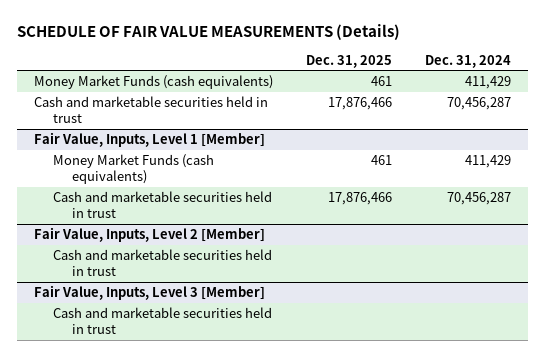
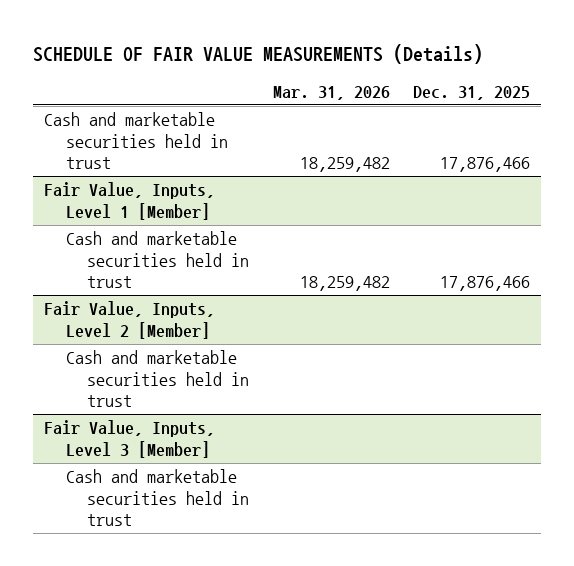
[425,54,512,68] Dec. 31, 2024 -> none
none -> [272,85,390,100] Mar. 31, 2026
[33,75,273,90] Money Market Funds (cash equivalents) -> none
[52,154,214,185] Money Market Funds (cash equivalents) -> none

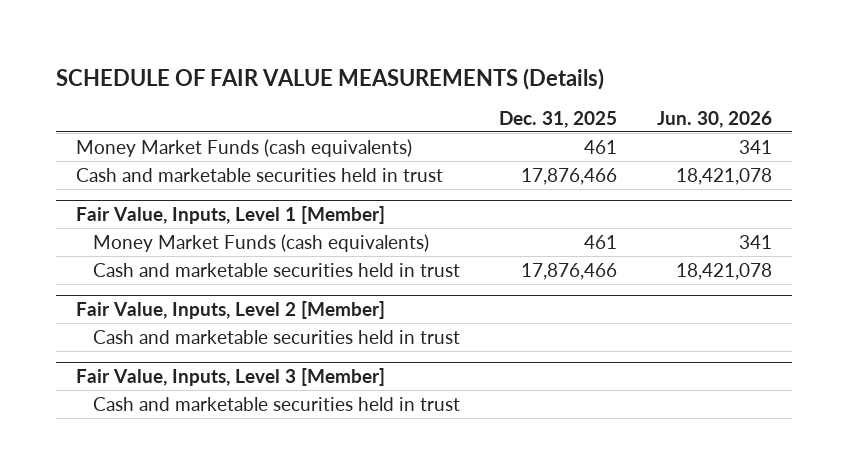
[272,85,390,100] Mar. 31, 2026 -> none
none -> [656,110,772,128] Jun. 30, 2026
none -> [76,138,413,157] Money Market Funds (cash equivalents)
none -> [93,233,430,252] Money Market Funds (cash equivalents)

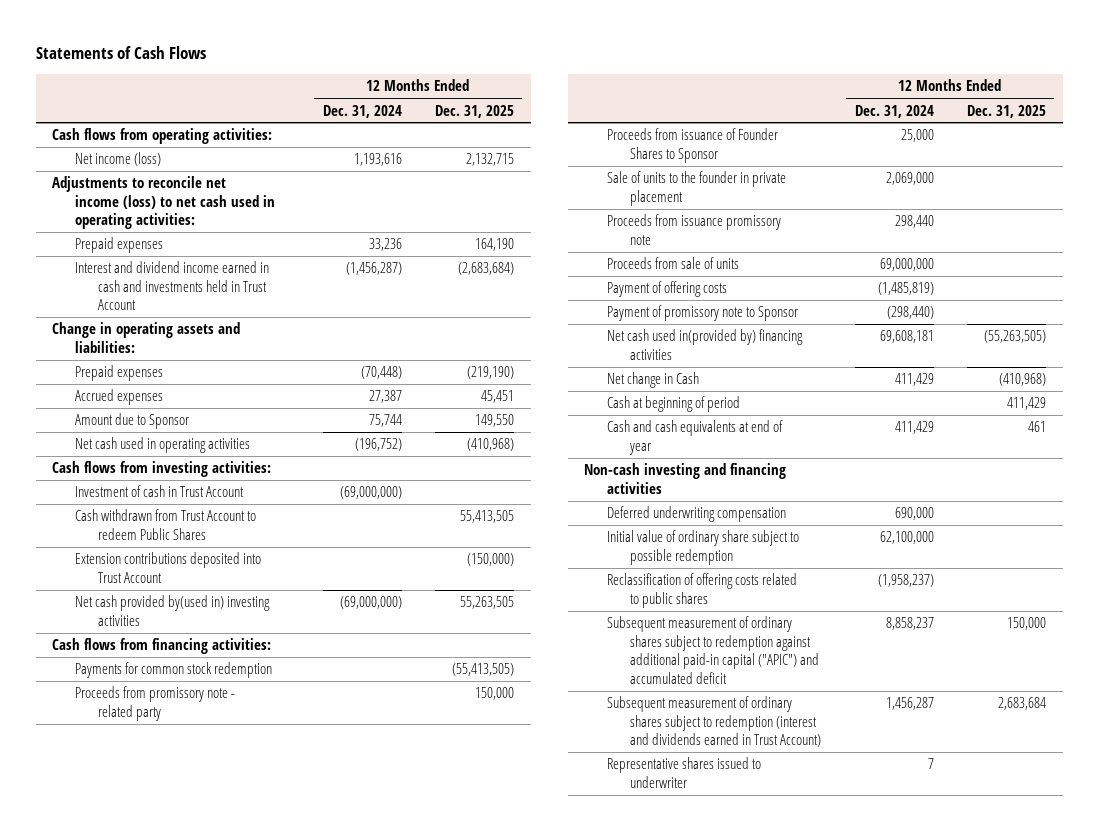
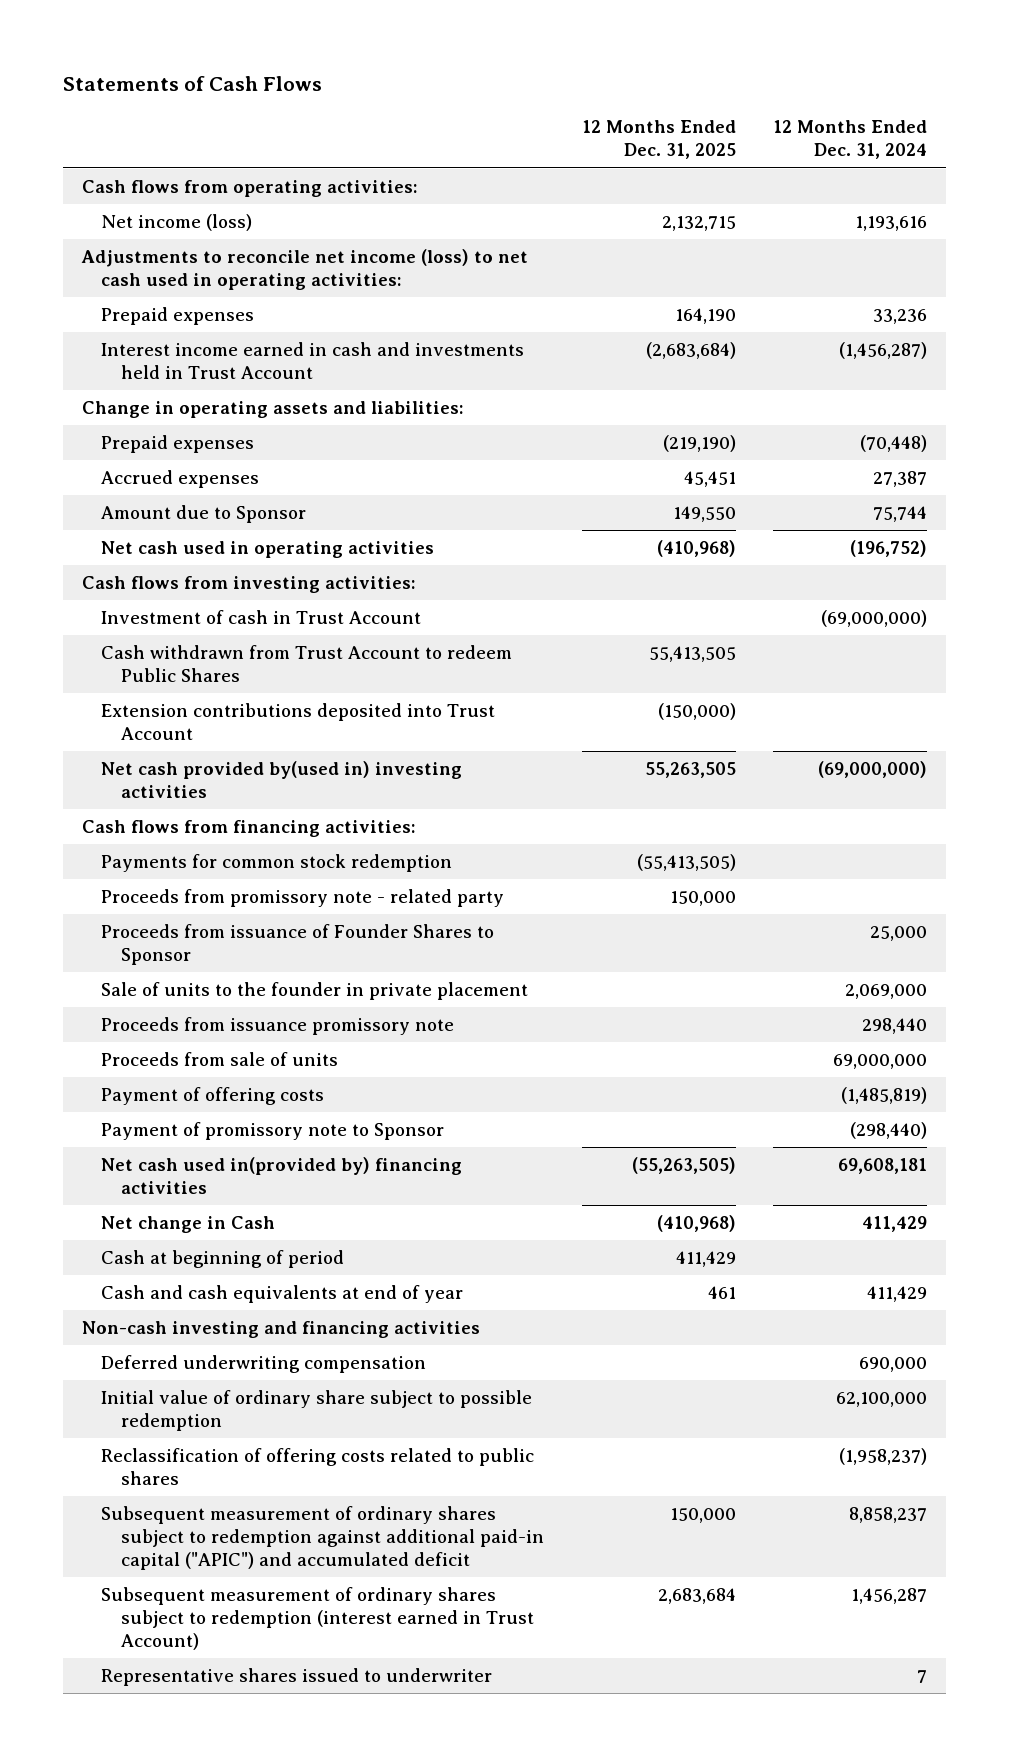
[75,261,270,311] Interest and dividend income earned in cash and investments held in Trust Account -> [101,341,525,379] Interest income earned in cash and investments held in Trust Account
[607,696,822,748] Subsequent measurement of ordinary shares subject to redemption (interest and dividends earned in Trust Account) -> [101,1586,534,1650] Subsequent measurement of ordinary shares subject to redemption (interest earned in Trust Account)

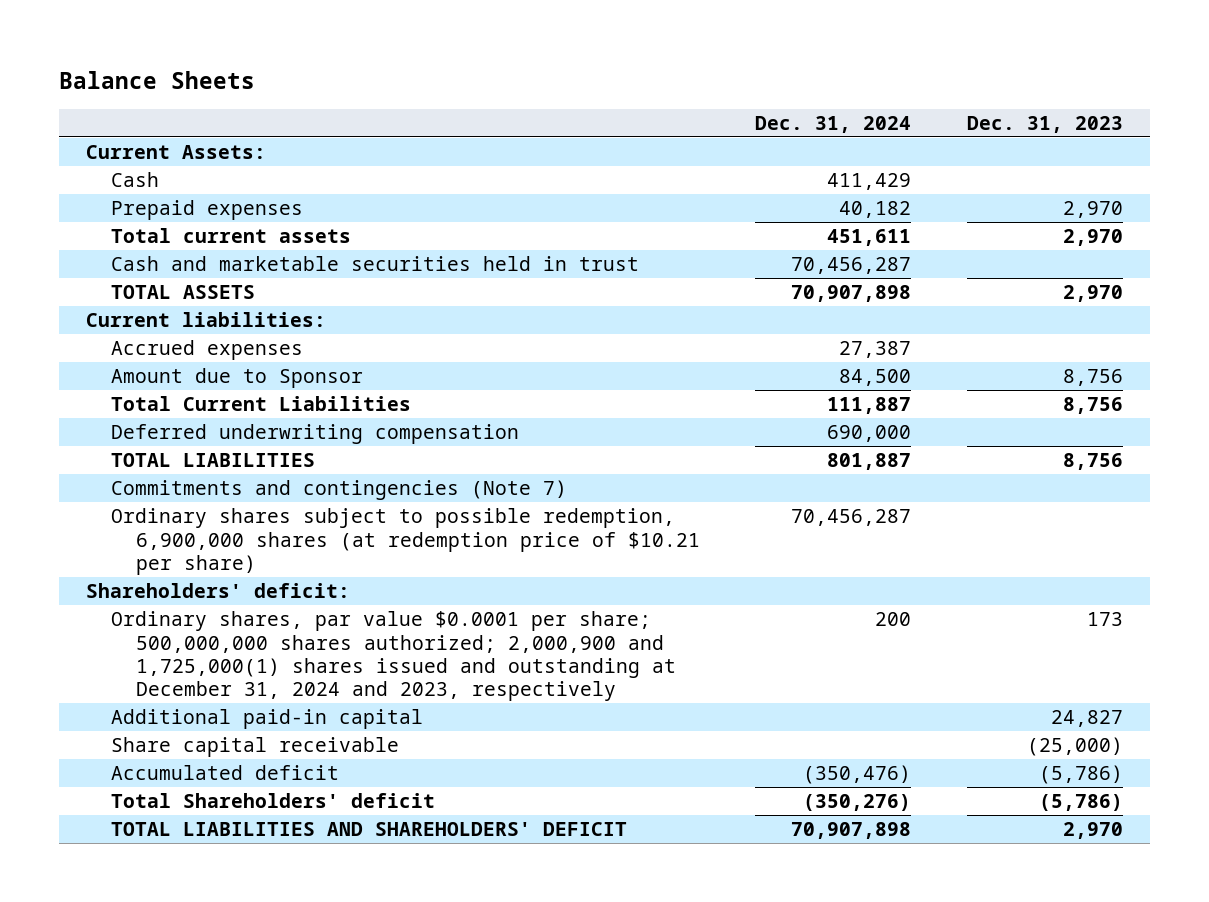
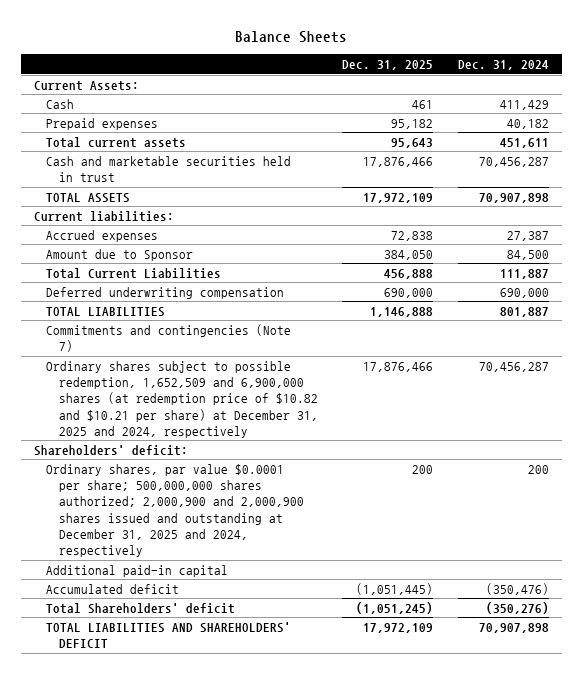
[966,115,1123,133] Dec. 31, 2023 -> none
none -> [342,60,434,71] Dec. 31, 2025
[111,508,701,575] Ordinary shares subject to possible redemption, 6,900,000 shares (at redemption price of $10.21 per share) -> [46,360,318,438] Ordinary shares subject to possible redemption, 1,652,509 and 6,900,000 shares (at redemption price of $10.82 and $10.21 per share) at December 31, 2025 and 2024, respectively
[111,611,677,702] Ordinary shares, par value $0.0001 per share; 500,000,000 shares authorized; 2,000,900 and 1,725,000(1) shares issued and outstanding at December 31, 2024 and 2023, respectively -> [46,463,304,558] Ordinary shares, par value $0.0001 per share; 500,000,000 shares authorized; 2,000,900 and 2,000,900 shares issued and outstanding at December 31, 2025 and 2024, respectively
[111,737,400,758] Share capital receivable -> none

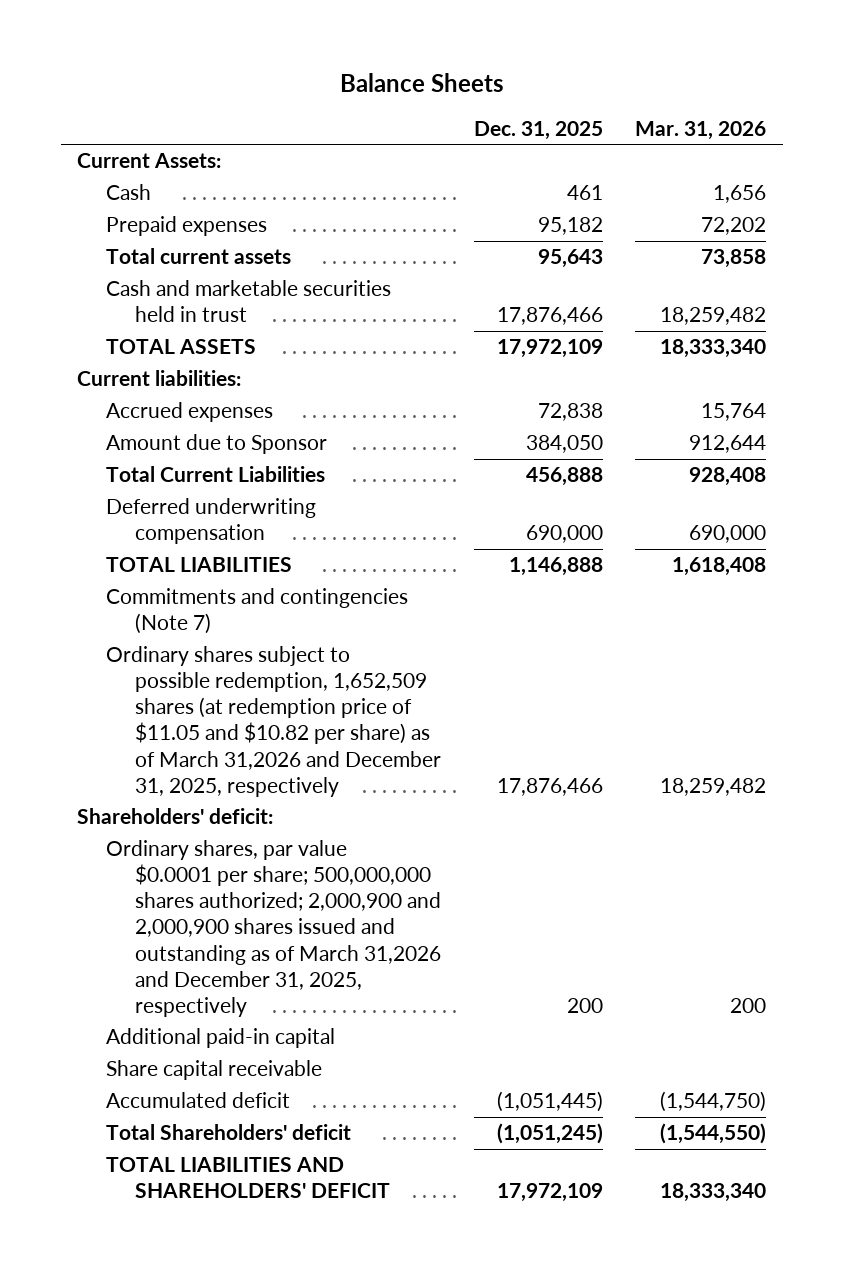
[458,60,550,71] Dec. 31, 2024 -> none
none -> [635,120,767,140] Mar. 31, 2026
[46,360,318,438] Ordinary shares subject to possible redemption, 1,652,509 and 6,900,000 shares (at redemption price of $10.82 and $10.21 per share) at December 31, 2025 and 2024, respectively -> [106,646,442,797] Ordinary shares subject to possible redemption, 1,652,509 shares (at redemption price of $11.05 and $10.82 per share) as of March 31,2026 and December 31, 2025, respectively
[46,463,304,558] Ordinary shares, par value $0.0001 per share; 500,000,000 shares authorized; 2,000,900 and 2,000,900 shares issued and outstanding at December 31, 2025 and 2024, respectively -> [106,840,442,1017] Ordinary shares, par value $0.0001 per share; 500,000,000 shares authorized; 2,000,900 and 2,000,900 shares issued and outstanding as of March 31,2026 and December 31, 2025, respectively
none -> [106,1060,323,1081] Share capital receivable

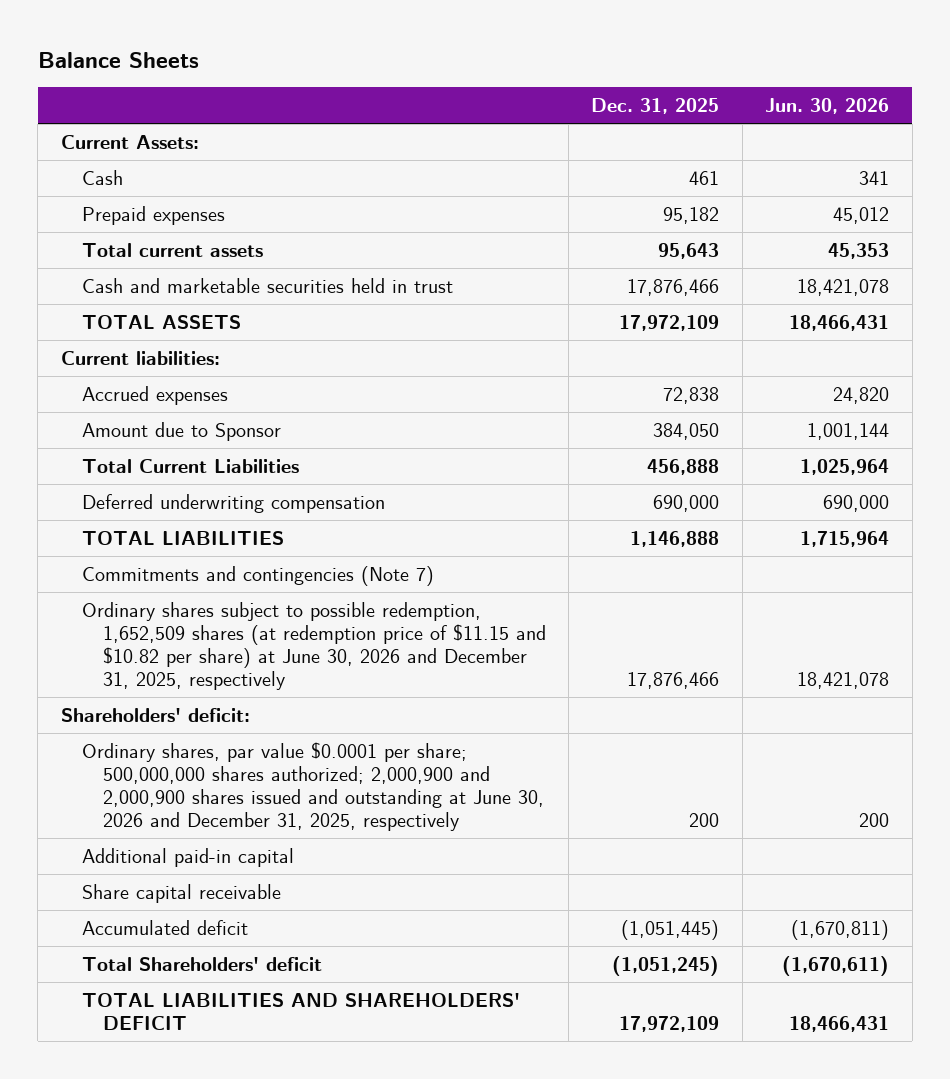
[635,120,767,140] Mar. 31, 2026 -> none
none -> [765,98,890,115] Jun. 30, 2026
[106,646,442,797] Ordinary shares subject to possible redemption, 1,652,509 shares (at redemption price of $11.05 and $10.82 per share) as of March 31,2026 and December 31, 2025, respectively -> [81,601,546,691] Ordinary shares subject to possible redemption, 1,652,509 shares (at redemption price of $11.15 and $10.82 per share) at June 30, 2026 and December 31, 2025, respectively
[106,840,442,1017] Ordinary shares, par value $0.0001 per share; 500,000,000 shares authorized; 2,000,900 and 2,000,900 shares issued and outstanding as of March 31,2026 and December 31, 2025, respectively -> [81,741,544,832] Ordinary shares, par value $0.0001 per share; 500,000,000 shares authorized; 2,000,900 and 2,000,900 shares issued and outstanding at June 30, 2026 and December 31, 2025, respectively

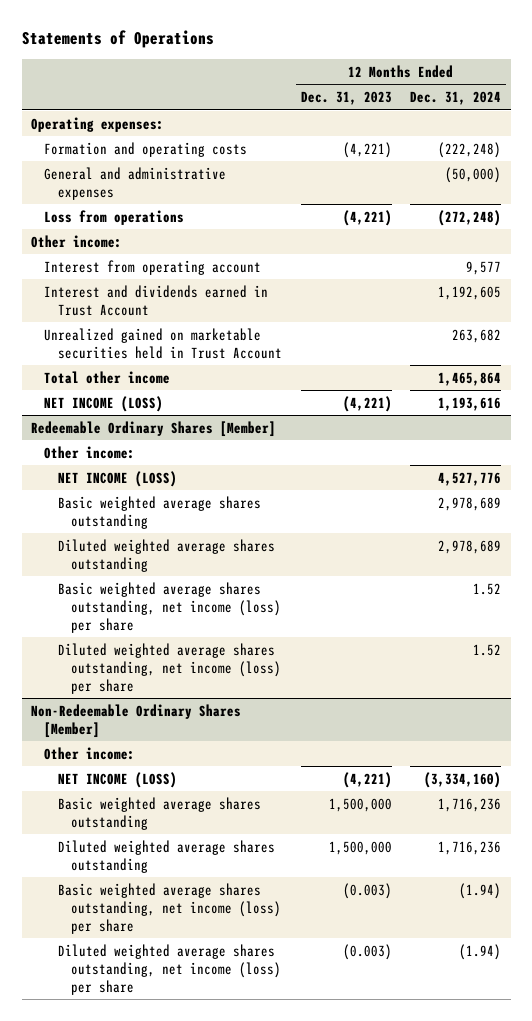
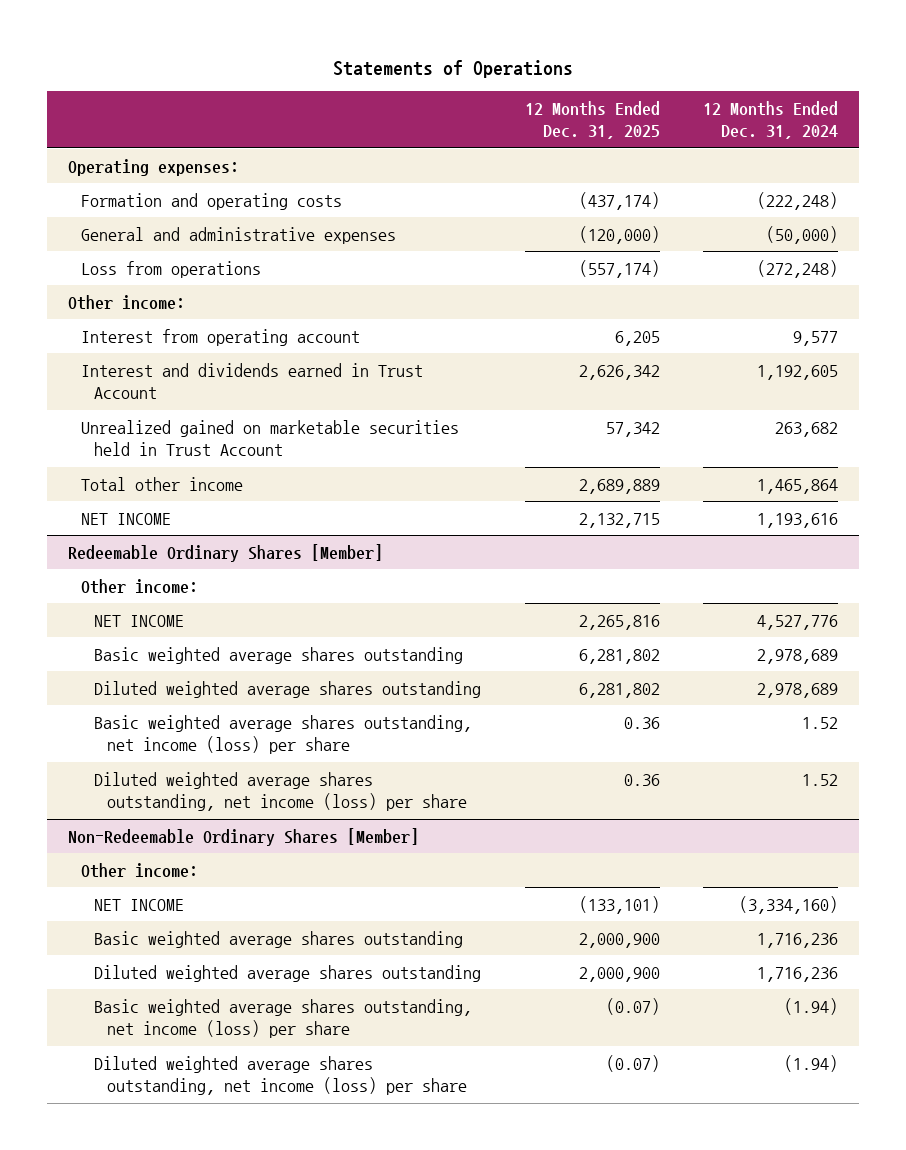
[300,91,392,106] Dec. 31, 2023 -> none
none -> [524,100,660,140] 12 Months Ended Dec. 31, 2025
[44,395,164,412] NET INCOME (LOSS) -> [81,512,172,525] NET INCOME
[57,470,177,487] NET INCOME (LOSS) -> [94,614,185,627] NET INCOME
[57,771,177,788] NET INCOME (LOSS) -> [94,898,185,911] NET INCOME

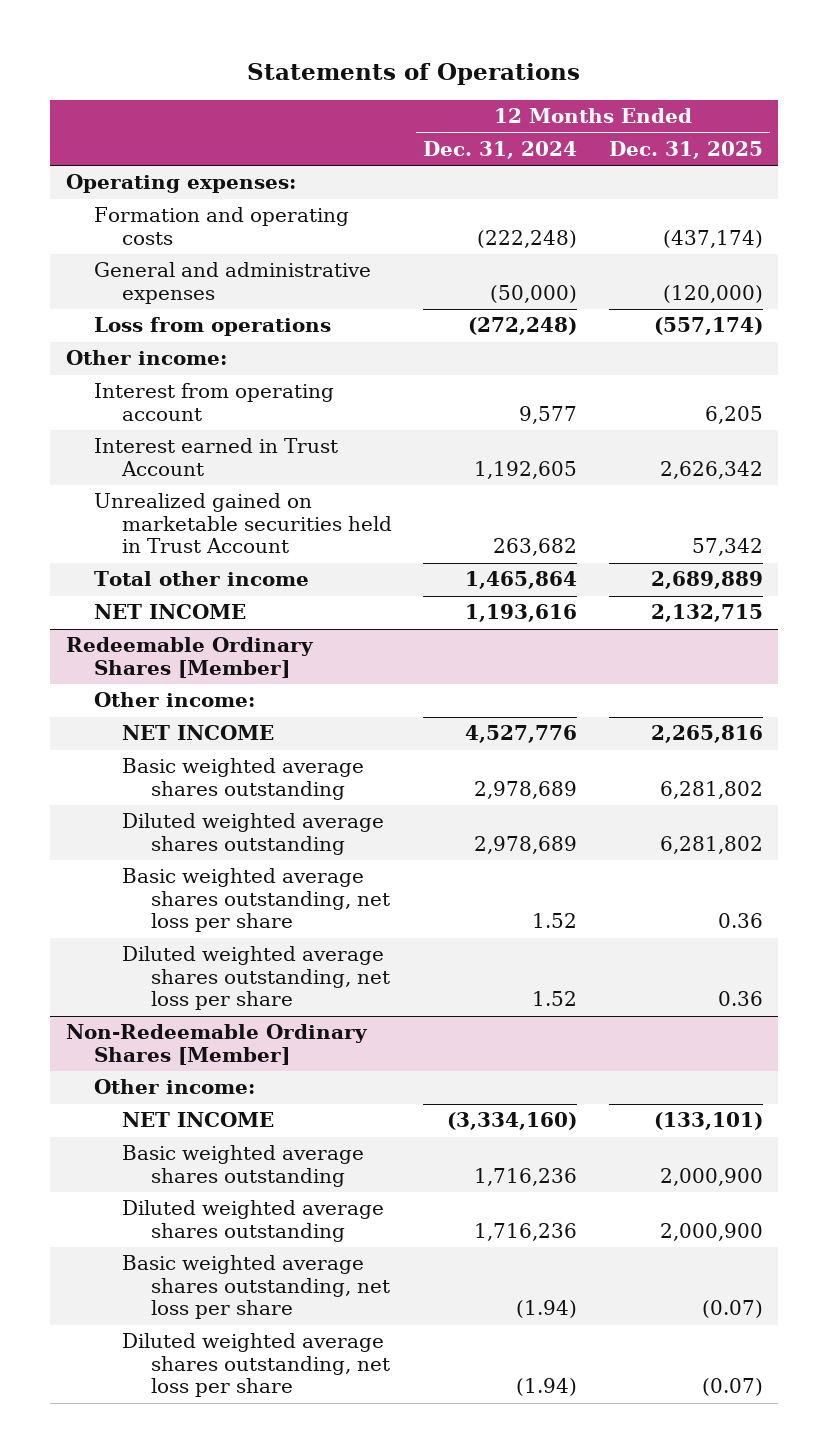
[81,362,424,400] Interest and dividends earned in Trust Account -> [93,438,338,476] Interest earned in Trust Account
[94,714,473,755] Basic weighted average shares outstanding, net income (loss) per share -> [122,868,390,933] Basic weighted average shares outstanding, net loss per share
[94,771,468,812] Diluted weighted average shares outstanding, net income (loss) per share -> [122,946,390,1011] Diluted weighted average shares outstanding, net loss per share
[94,998,473,1039] Basic weighted average shares outstanding, net income (loss) per share -> [122,1255,390,1320] Basic weighted average shares outstanding, net loss per share
[94,1055,468,1096] Diluted weighted average shares outstanding, net income (loss) per share -> [122,1333,390,1398] Diluted weighted average shares outstanding, net loss per share

